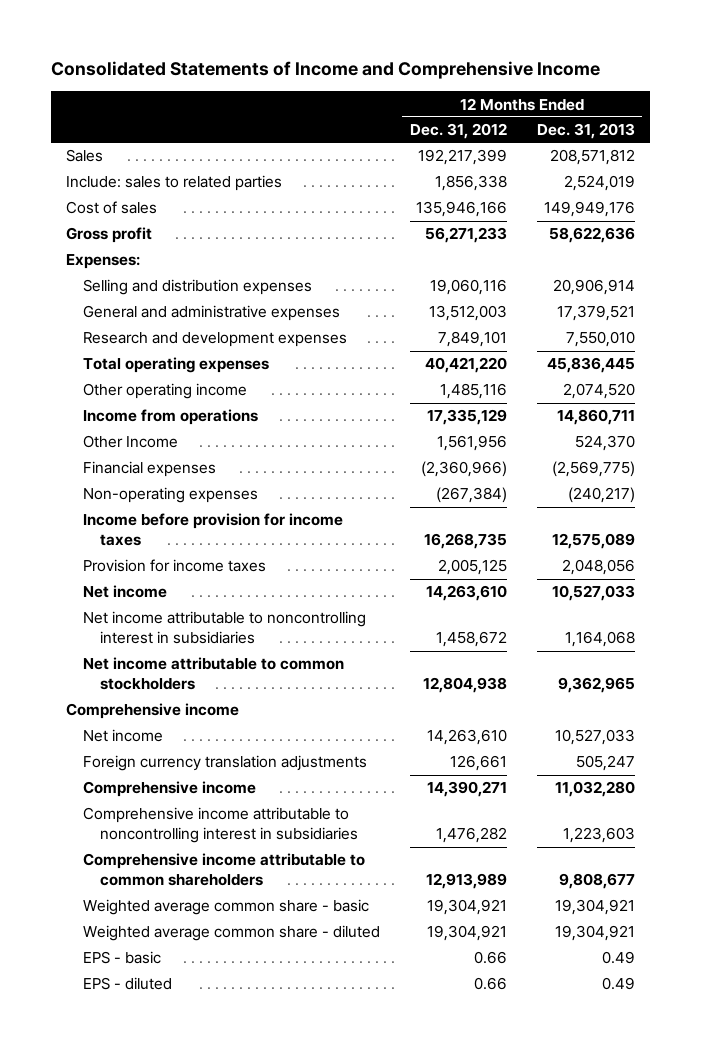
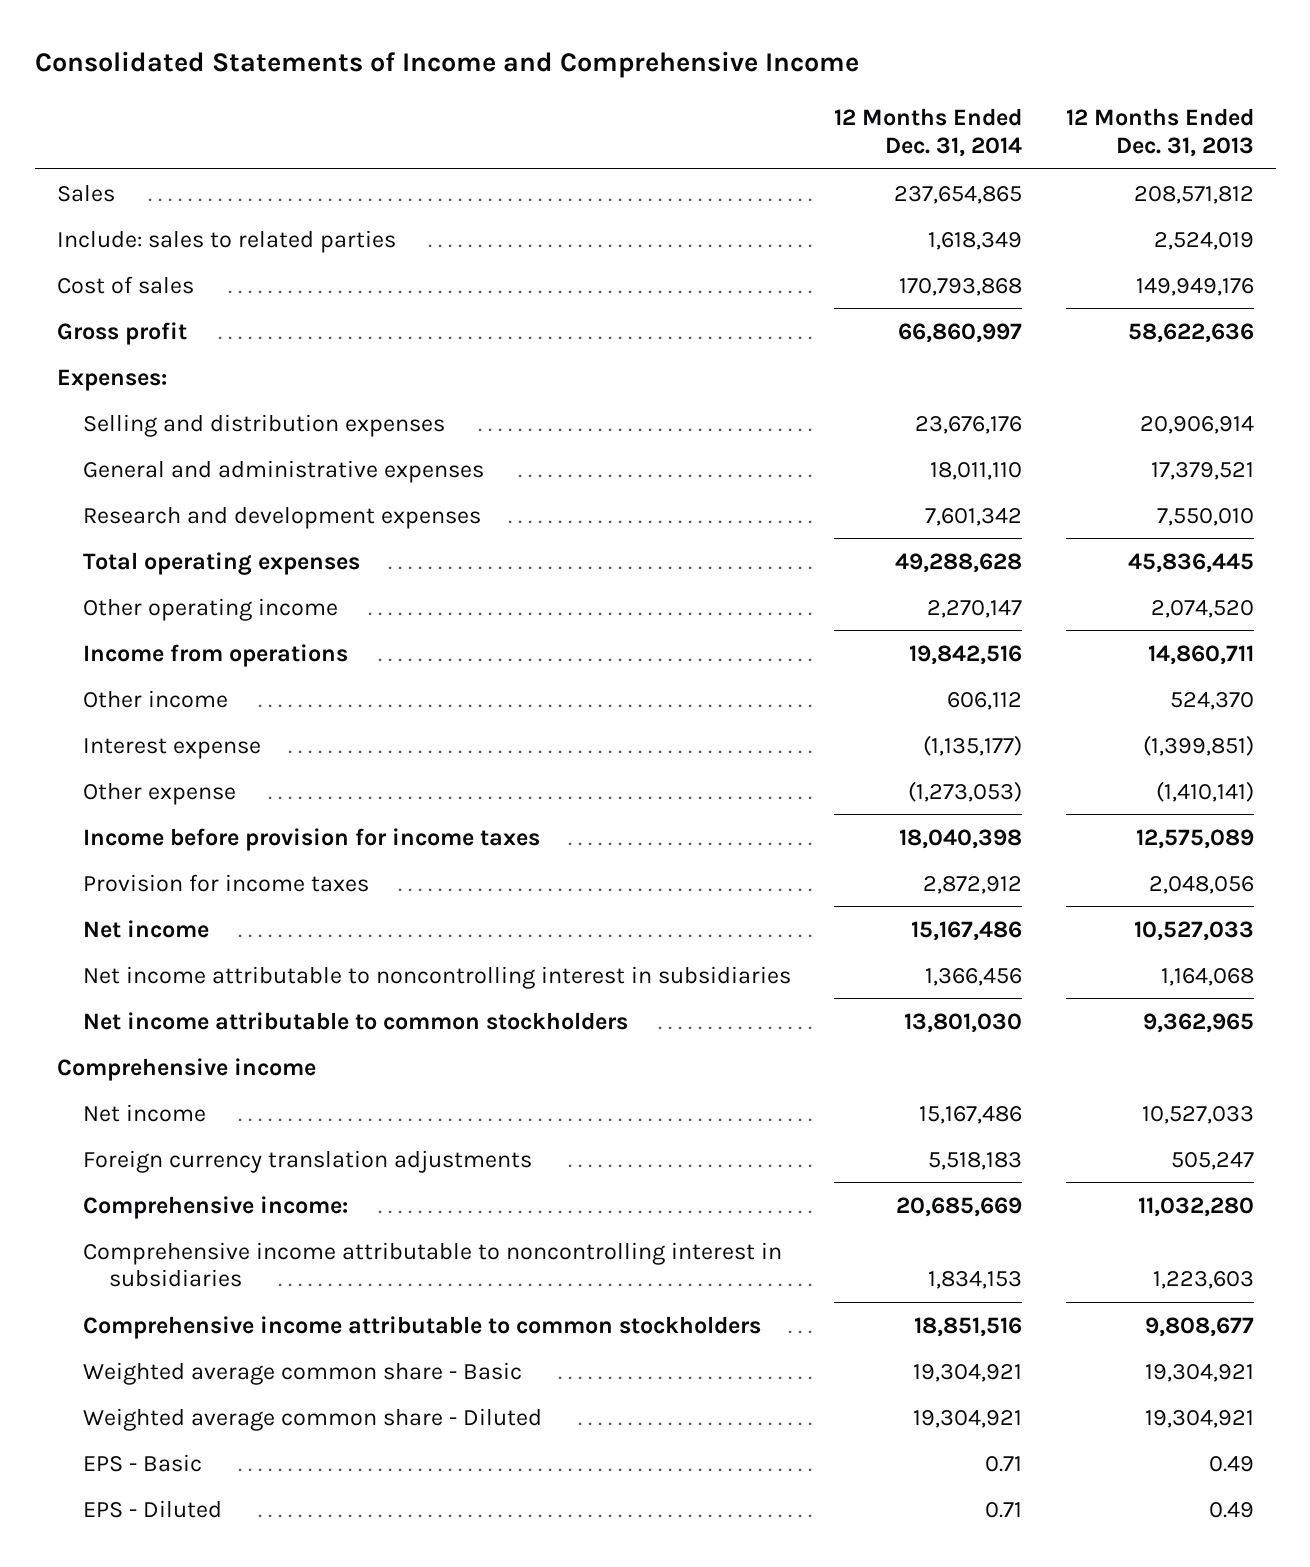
[409,123,507,140] Dec. 31, 2012 -> none
none -> [834,107,1023,157] 12 Months Ended Dec. 31, 2014
[82,461,216,478] Financial expenses -> none
[82,487,258,504] Non-operating expenses -> none
[82,435,178,449] Other Income -> [82,689,228,708] Other income
none -> [82,737,261,759] Interest expense
none -> [82,781,236,805] Other expense
[82,781,256,798] Comprehensive income -> [82,1195,348,1219] Comprehensive income:
[82,853,365,887] Comprehensive income attributable to common shareholders -> [82,1315,761,1339] Comprehensive income attributable to common stockholders
[82,899,369,916] Weighted average common share - basic -> [82,1361,522,1385] Weighted average common share - Basic
[82,925,380,942] Weighted average common share - diluted -> [82,1407,542,1431] Weighted average common share - Diluted
[82,951,161,965] EPS - basic -> [82,1453,202,1472] EPS - Basic
[82,977,172,991] EPS - diluted -> [82,1499,222,1518] EPS - Diluted

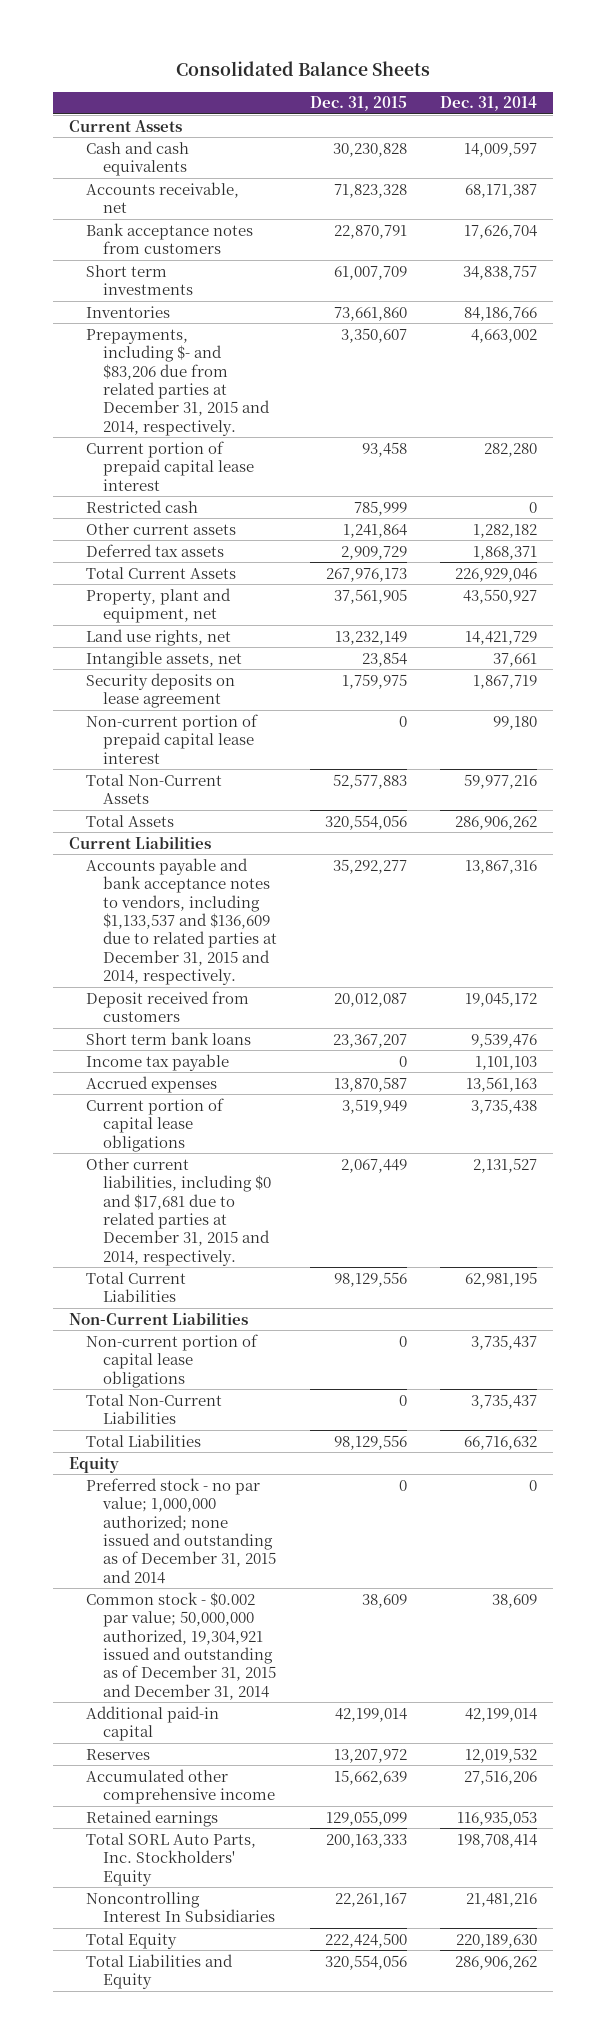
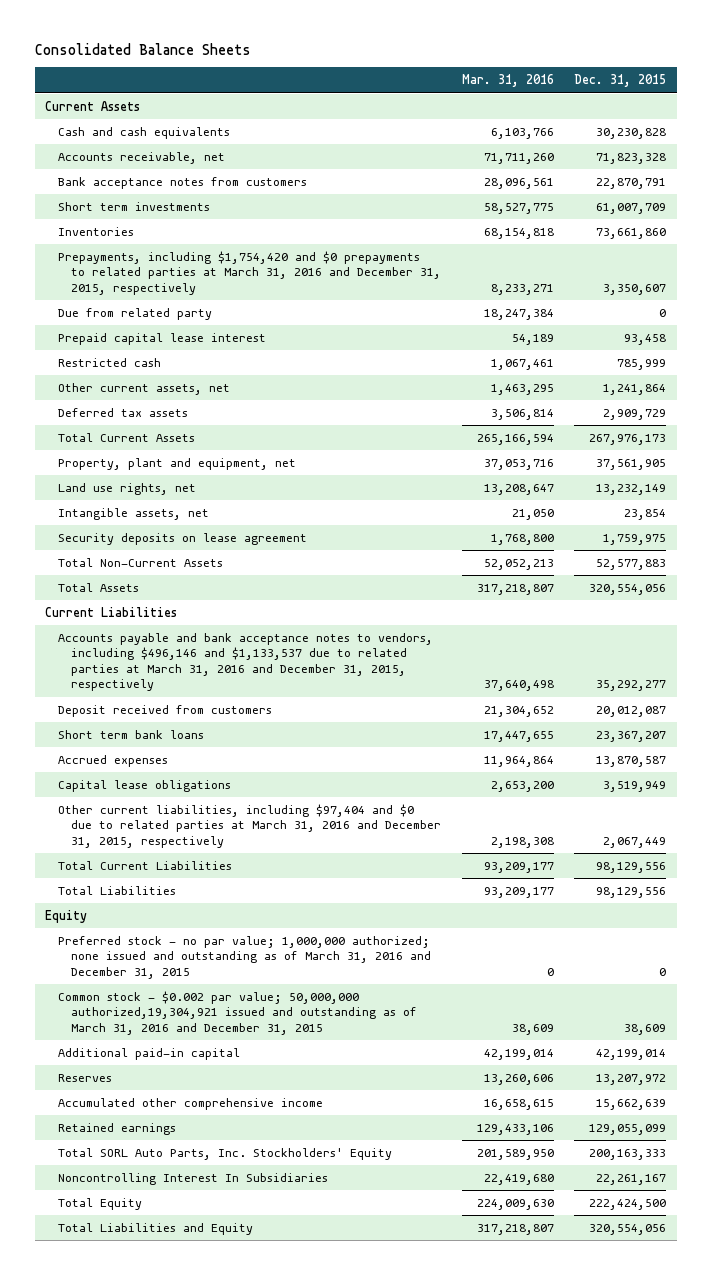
[439,96,537,112] Dec. 31, 2014 -> none
none -> [461,74,554,88] Mar. 31, 2016
[85,328,270,436] Prepayments, including $- and $83,206 due from related parties at December 31, 2015 and 2014, respectively. -> [58,251,442,295] Prepayments, including $1,754,420 and $0 prepayments to related parties at March 31, 2016 and December 31, 2015, respectively
none -> [58,308,213,321] Due from related party
[85,440,254,491] Current portion of prepaid capital lease interest -> [58,333,267,346] Prepaid capital lease interest
[85,522,236,535] Other current assets -> [58,383,231,396] Other current assets, net
[85,713,258,764] Non-current portion of prepaid capital lease interest -> none
[85,857,277,986] Accounts payable and bank acceptance notes to vendors, including $1,133,537 and $136,609 due to related parties at December 31, 2015 and 2014, respectively. -> [58,633,434,692] Accounts payable and bank acceptance notes to vendors, including $496,146 and $1,133,537 due to related parties at March 31, 2016 and December 31, 2015, respectively
[85,1053,229,1071] Income tax payable -> none
[85,1097,224,1152] Current portion of capital lease obligations -> [58,780,232,793] Capital lease obligations
[85,1157,271,1266] Other current liabilities, including $0 and $17,681 due to related parties at December 31, 2015 and 2014, respectively. -> [58,804,442,848] Other current liabilities, including $97,404 and $0 due to related parties at March 31, 2016 and December 31, 2015, respectively
[69,1311,249,1325] Non-Current Liabilities -> none
[85,1333,258,1388] Non-current portion of capital lease obligations -> none
[85,1393,222,1425] Total Non-Current Liabilities -> none
[85,1477,276,1584] Preferred stock - no par value; 1,000,000 authorized; none issued and outstanding as of December 31, 2015 and 2014 -> [58,936,432,979] Preferred stock - no par value; 1,000,000 authorized; none issued and outstanding as of March 31, 2016 and December 31, 2015
[85,1591,276,1700] Common stock - $0.002 par value; 50,000,000 authorized, 19,304,921 issued and outstanding as of December 31, 2015 and December 31, 2014 -> [58,991,418,1035] Common stock - $0.002 par value; 50,000,000 authorized,19,304,921 issued and outstanding as of March 31, 2016 and December 31, 2015

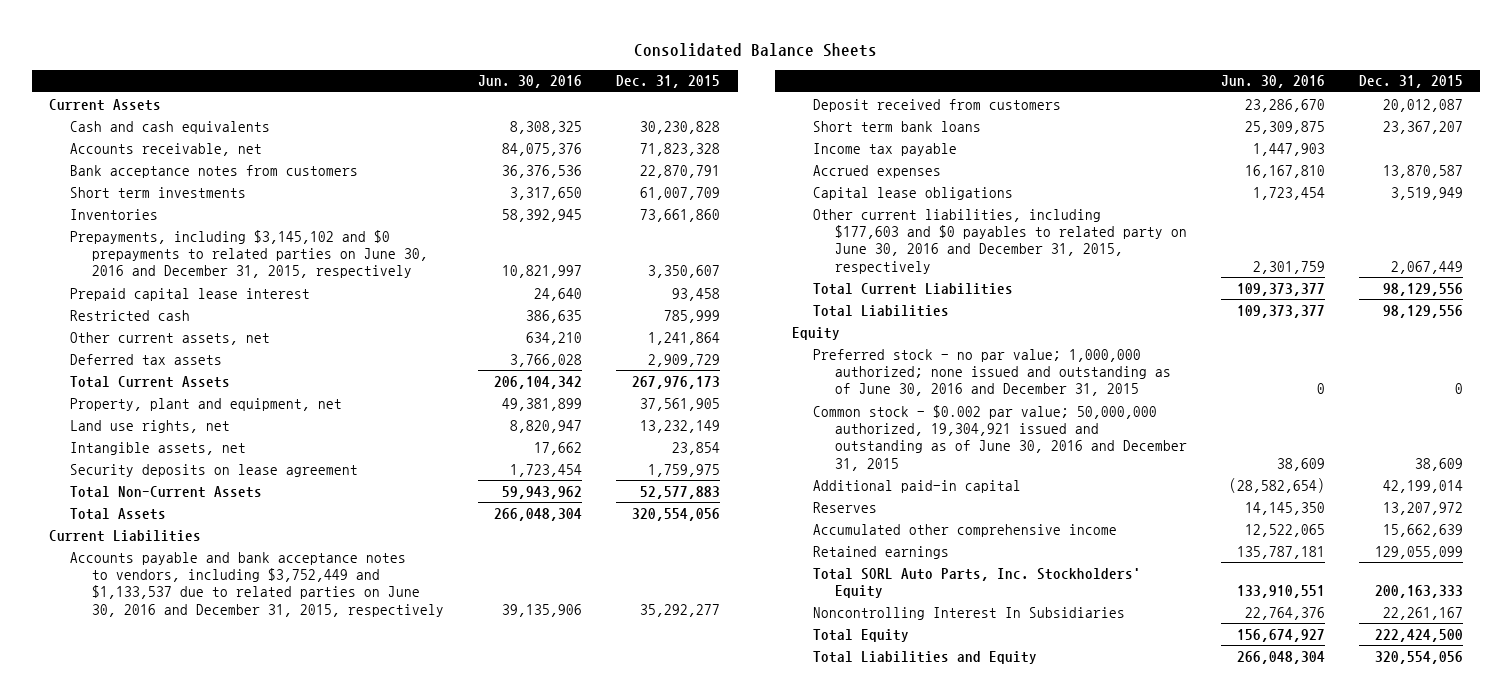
[461,74,554,88] Mar. 31, 2016 -> none
none -> [478,75,583,89] Jun. 30, 2016
[58,308,213,321] Due from related party -> none
[58,251,442,295] Prepayments, including $1,754,420 and $0 prepayments to related parties at March 31, 2016 and December 31, 2015, respectively -> [70,229,428,279] Prepayments, including $3,145,102 and $0 prepayments to related parties on June 30, 2016 and December 31, 2015, respectively
[58,633,434,692] Accounts payable and bank acceptance notes to vendors, including $496,146 and $1,133,537 due to related parties at March 31, 2016 and December 31, 2015, respectively -> [70,551,444,617] Accounts payable and bank acceptance notes to vendors, including $3,752,449 and $1,133,537 due to related parties on June 30, 2016 and December 31, 2015, respectively
none -> [813,142,958,156] Income tax payable
[58,804,442,848] Other current liabilities, including $97,404 and $0 due to related parties at March 31, 2016 and December 31, 2015, respectively -> [813,208,1187,274] Other current liabilities, including $177,603 and $0 payables to related party on June 30, 2016 and December 31, 2015, respectively
[58,936,432,979] Preferred stock - no par value; 1,000,000 authorized; none issued and outstanding as of March 31, 2016 and December 31, 2015 -> [813,348,1171,397] Preferred stock - no par value; 1,000,000 authorized; none issued and outstanding as of June 30, 2016 and December 31, 2015
[58,991,418,1035] Common stock - $0.002 par value; 50,000,000 authorized,19,304,921 issued and outstanding as of March 31, 2016 and December 31, 2015 -> [813,404,1187,471] Common stock - $0.002 par value; 50,000,000 authorized, 19,304,921 issued and outstanding as of June 30, 2016 and December 31, 2015

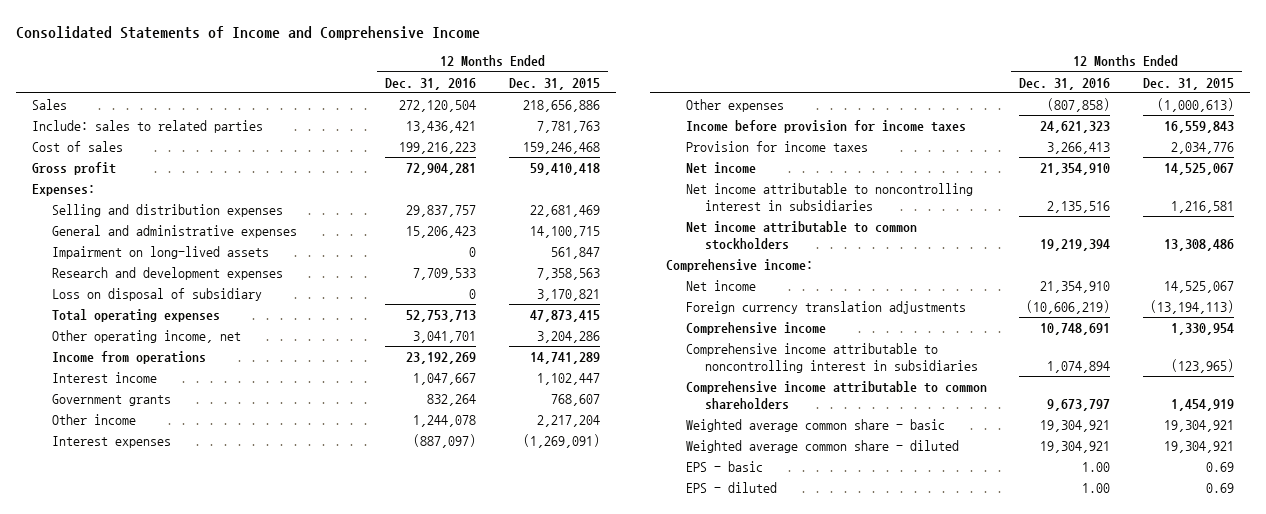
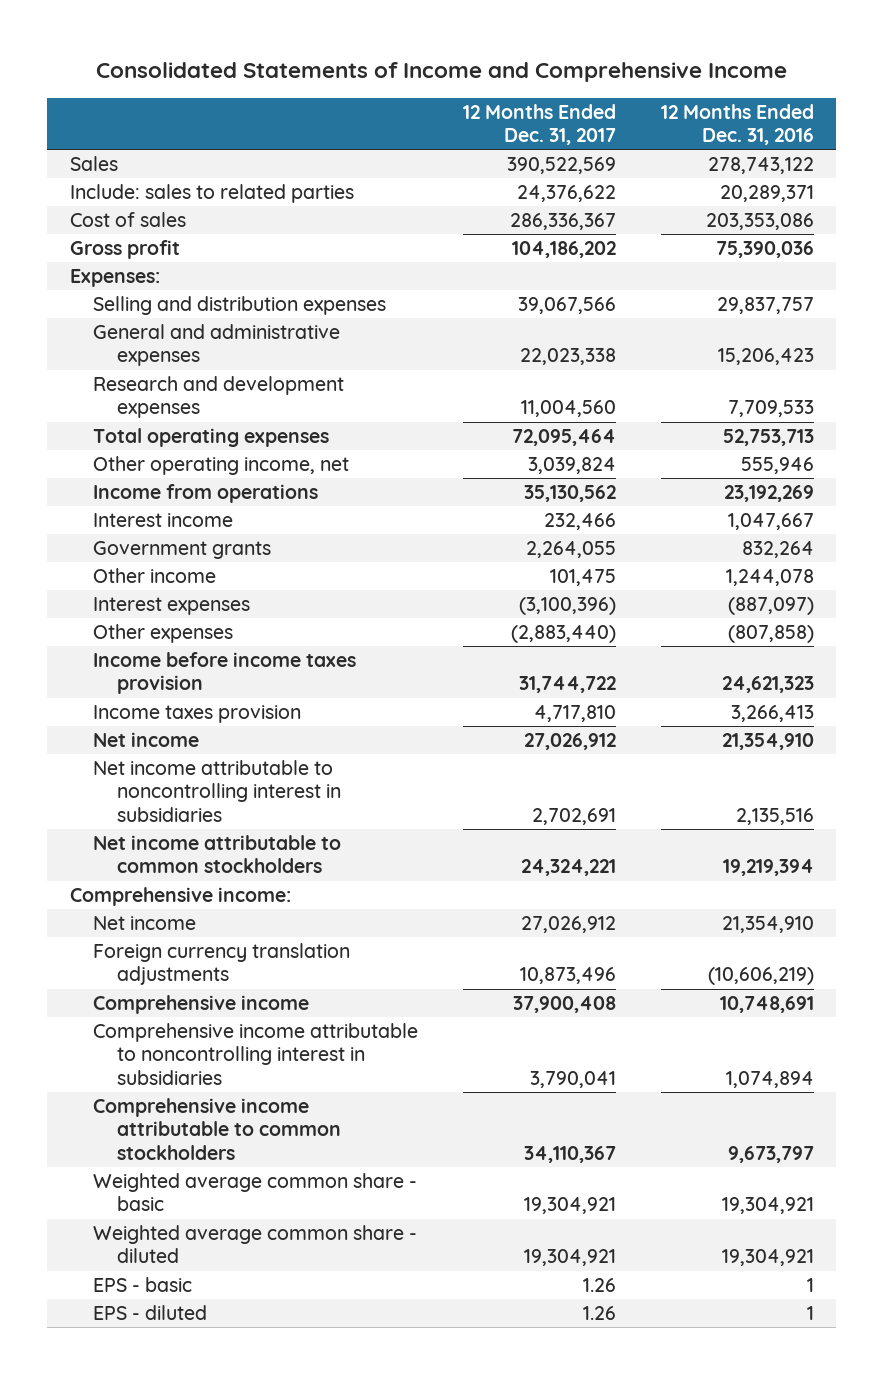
[508,77,600,90] Dec. 31, 2015 -> none
none -> [463,103,617,146] 12 Months Ended Dec. 31, 2017
[399,99,477,112] 272,120,504 -> [707,157,814,175] 278,743,122
[406,120,477,133] 13,436,421 -> [719,185,814,203] 20,289,371
[399,141,477,154] 199,216,223 -> [705,213,814,231] 203,353,086
[406,162,477,175] 72,904,281 -> [715,241,814,259] 75,390,036
[51,245,269,259] Impairment on long-lived assets -> none
[51,287,262,301] Loss on disposal of subsidiary -> none
[413,330,477,343] 3,041,701 -> [740,457,814,475] 555,946
[685,119,966,133] Income before provision for income taxes -> [93,652,357,695] Income before income taxes provision
[685,140,868,152] Provision for income taxes -> [93,705,302,724] Income taxes provision
[685,380,987,409] Comprehensive income attributable to common shareholders -> [93,1098,342,1160] Comprehensive income attributable to common stockholders
[1082,461,1111,472] 1.00 -> [806,1278,814,1293] 1
[1082,482,1111,493] 1.00 -> [806,1306,814,1321] 1

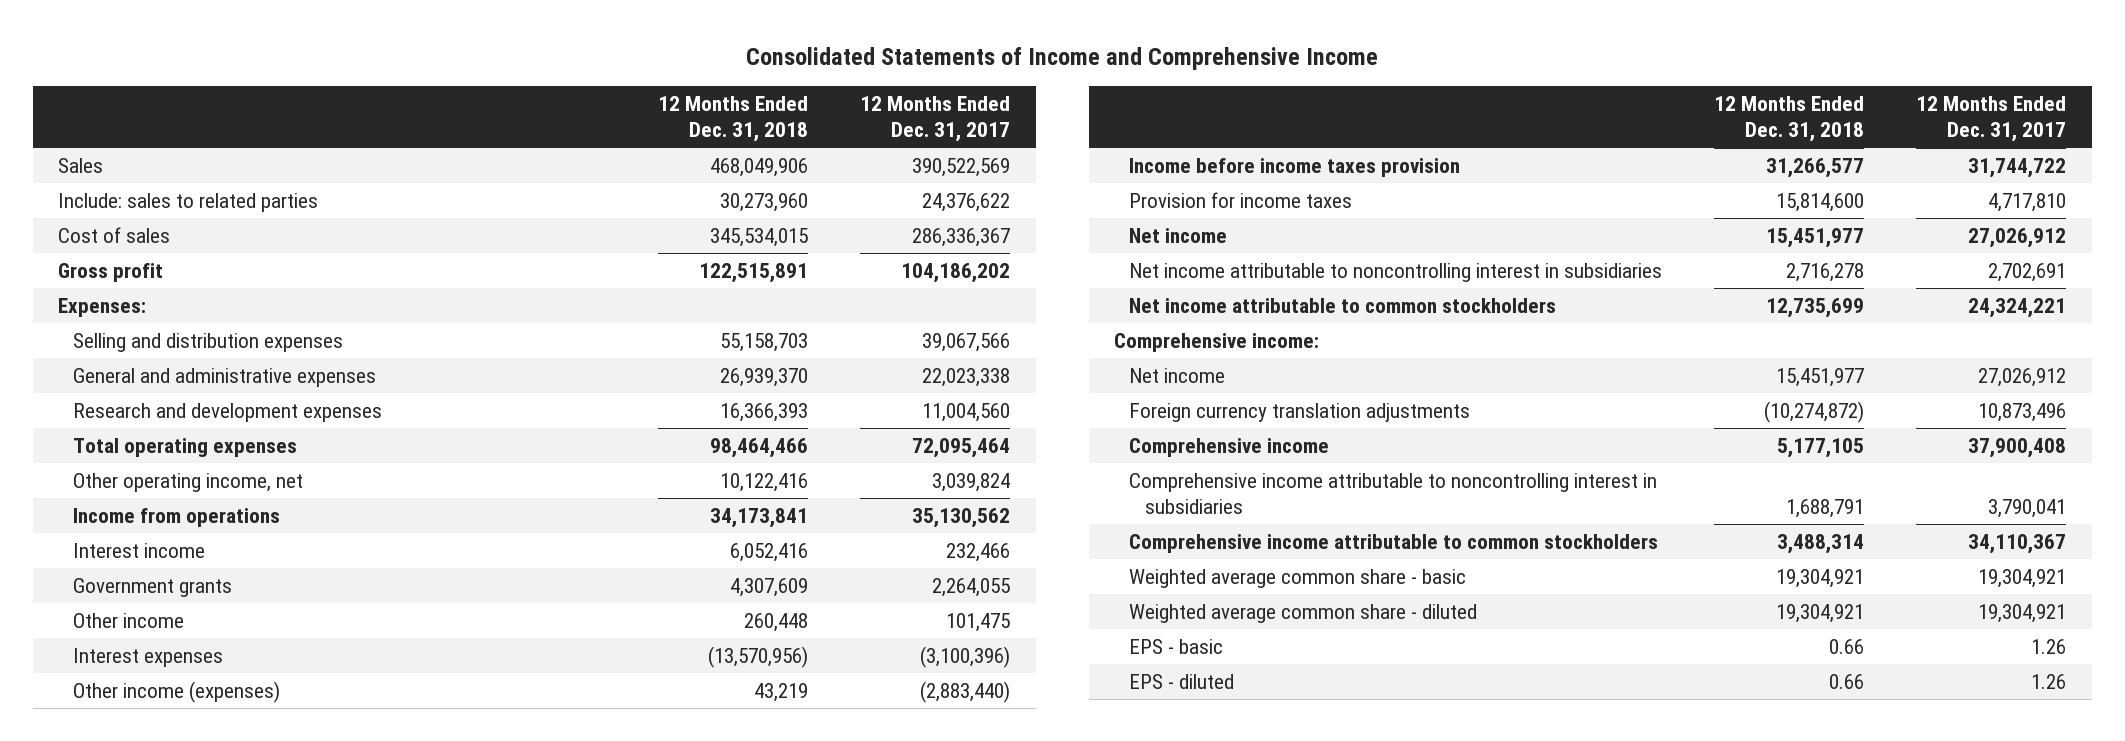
[660,103,814,146] 12 Months Ended Dec. 31, 2016 -> none
none -> [658,96,809,143] 12 Months Ended Dec. 31, 2018
[93,624,234,644] Other expenses -> [73,681,281,704] Other income (expenses)
[93,705,302,724] Income taxes provision -> [1129,192,1353,209] Provision for income taxes

